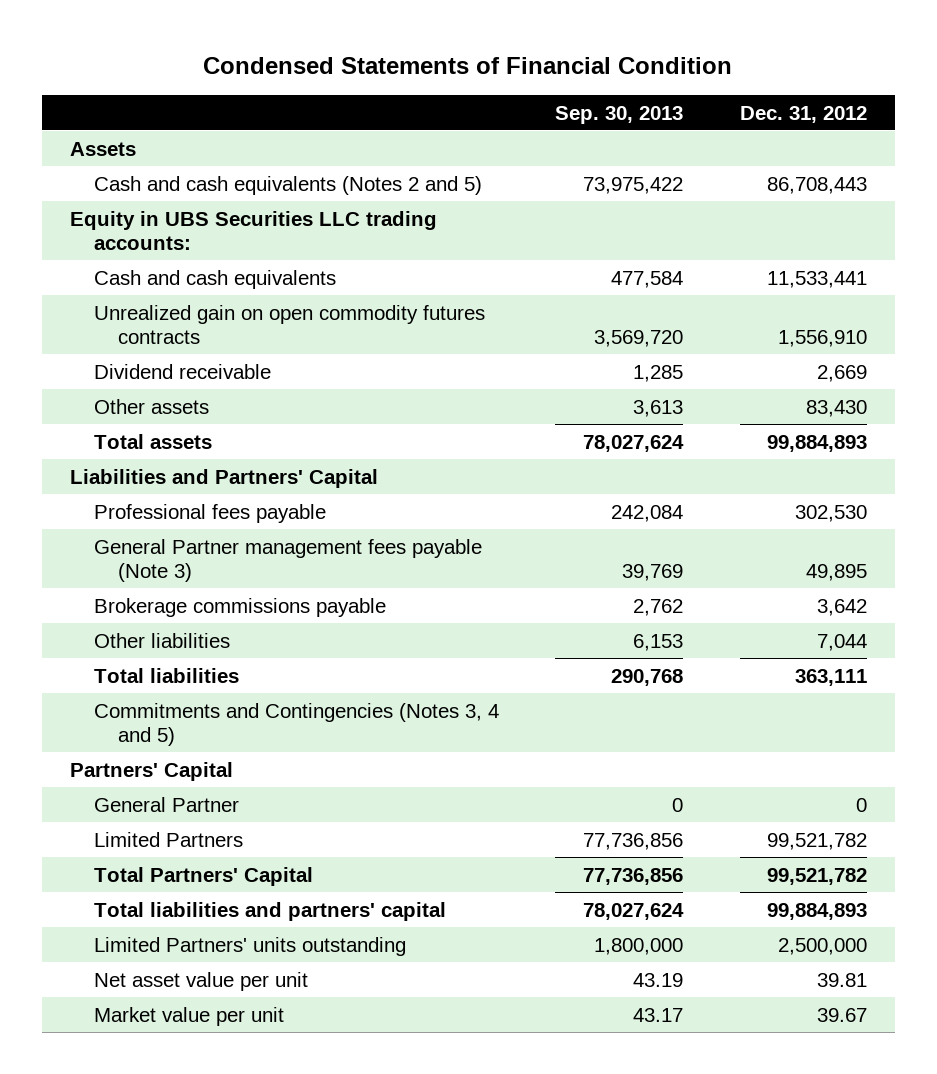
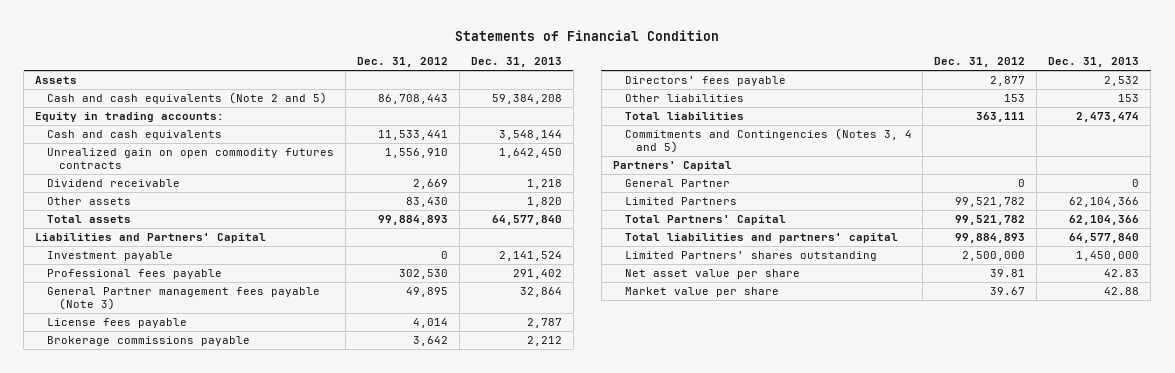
[203,57,733,75] Condensed Statements of Financial Condition -> [455,30,720,42] Statements of Financial Condition
[555,105,684,124] Sep. 30, 2013 -> none
none -> [471,57,563,68] Dec. 31, 2013
[94,175,483,195] Cash and cash equivalents (Notes 2 and 5) -> [47,92,328,105] Cash and cash equivalents (Note 2 and 5)
[70,210,438,251] Equity in UBS Securities LLC trading accounts: -> [35,112,225,123] Equity in trading accounts:
none -> [47,251,174,262] Investment payable
none -> [47,318,188,329] License fees payable
none -> [624,76,786,87] Directors' fees payable
[816,633,867,651] 7,044 -> [1004,94,1026,103] 153
[94,936,407,956] Limited Partners' units outstanding -> [624,251,877,262] Limited Partners' shares outstanding
[94,971,309,991] Net asset value per unit -> [624,269,800,280] Net asset value per share
[94,1006,285,1026] Market value per unit -> [624,287,779,298] Market value per share

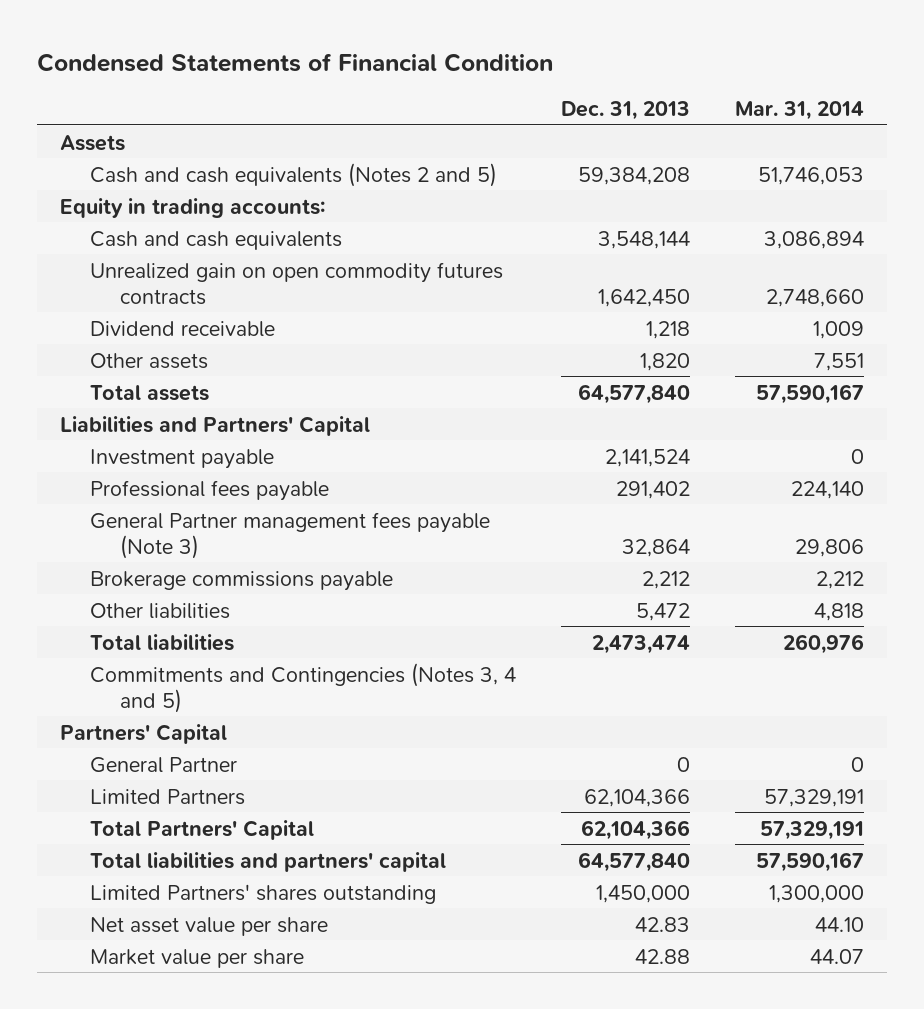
[455,30,720,42] Statements of Financial Condition -> [37,52,554,72] Condensed Statements of Financial Condition
[357,57,449,68] Dec. 31, 2012 -> none
none -> [735,100,865,120] Mar. 31, 2014
[47,92,328,105] Cash and cash equivalents (Note 2 and 5) -> [90,162,498,187] Cash and cash equivalents (Notes 2 and 5)
[47,318,188,329] License fees payable -> none
[624,76,786,87] Directors' fees payable -> none
[1118,94,1140,103] 153 -> [636,602,691,621] 5,472

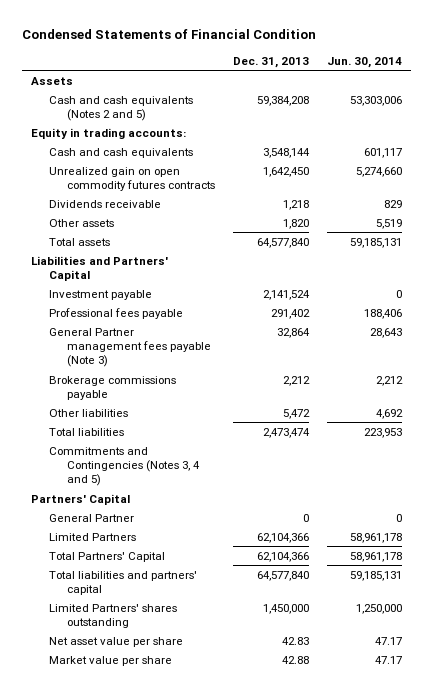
[735,100,865,120] Mar. 31, 2014 -> none
none -> [326,56,402,68] Jun. 30, 2014
[90,320,276,337] Dividend receivable -> [48,199,161,208] Dividends receivable

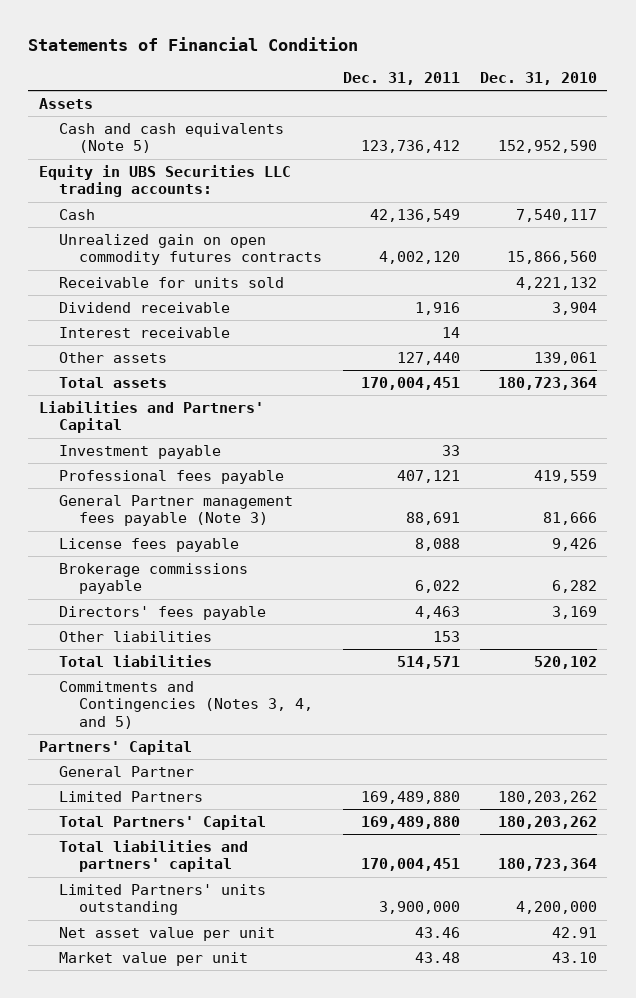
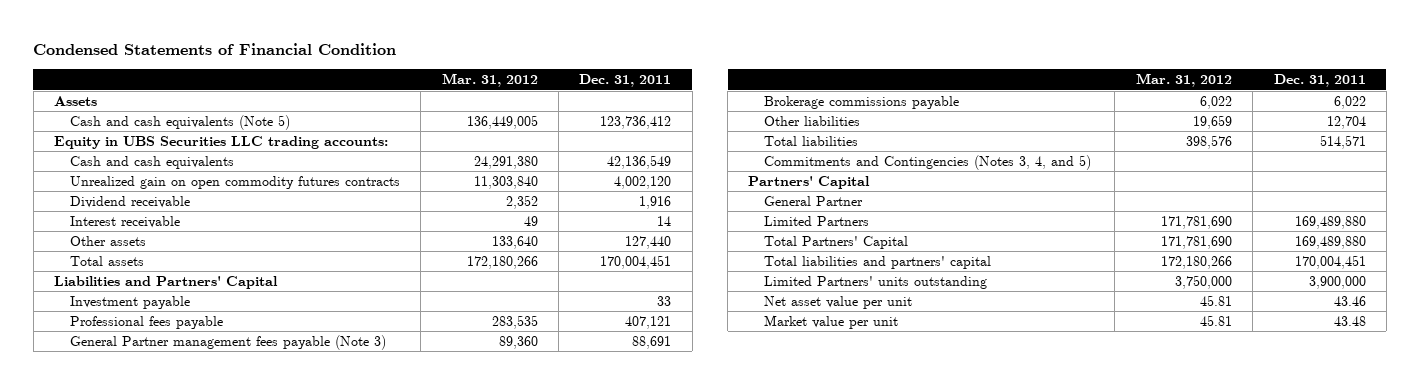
[28,36,359,51] Statements of Financial Condition -> [33,43,397,56] Condensed Statements of Financial Condition
[480,71,598,85] Dec. 31, 2010 -> none
none -> [441,73,538,88] Mar. 31, 2012
[58,208,95,220] Cash -> [69,156,234,170] Cash and cash equivalents
[58,276,284,288] Receivable for units sold -> none
[58,537,239,552] License fees payable -> none
[58,605,266,620] Directors' fees payable -> none
[432,630,460,642] 153 -> [1326,116,1366,130] 12,704

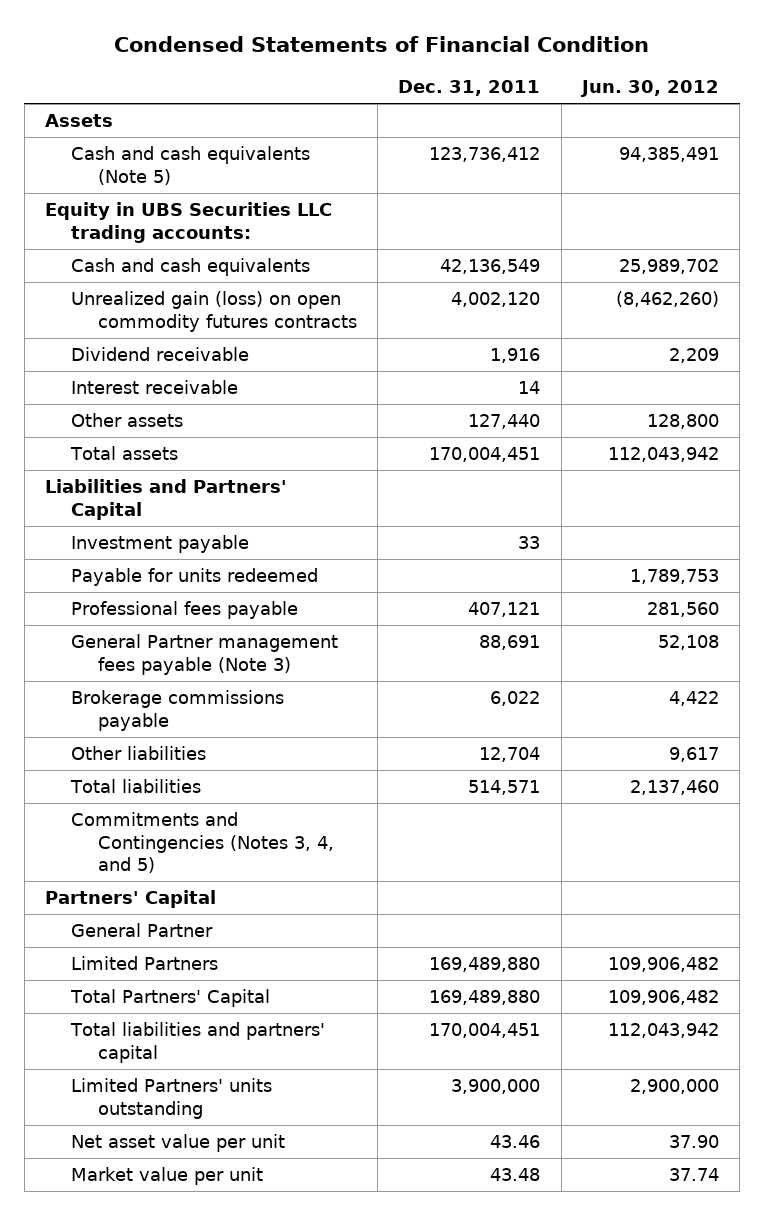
[441,73,538,88] Mar. 31, 2012 -> none
none -> [579,80,719,98] Jun. 30, 2012
[69,176,400,190] Unrealized gain on open commodity futures contracts -> [71,291,357,332] Unrealized gain (loss) on open commodity futures contracts
none -> [71,568,319,587] Payable for units redeemed

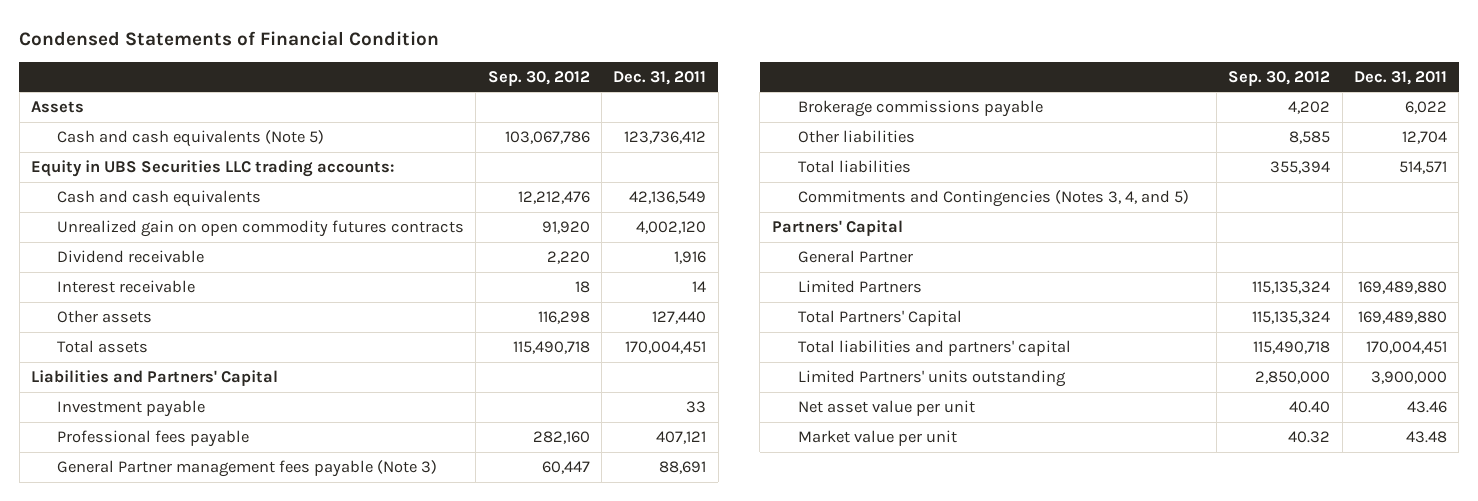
[579,80,719,98] Jun. 30, 2012 -> none
none -> [487,70,590,86] Sep. 30, 2012
[71,291,357,332] Unrealized gain (loss) on open commodity futures contracts -> [57,220,465,238] Unrealized gain on open commodity futures contracts
[71,568,319,587] Payable for units redeemed -> none

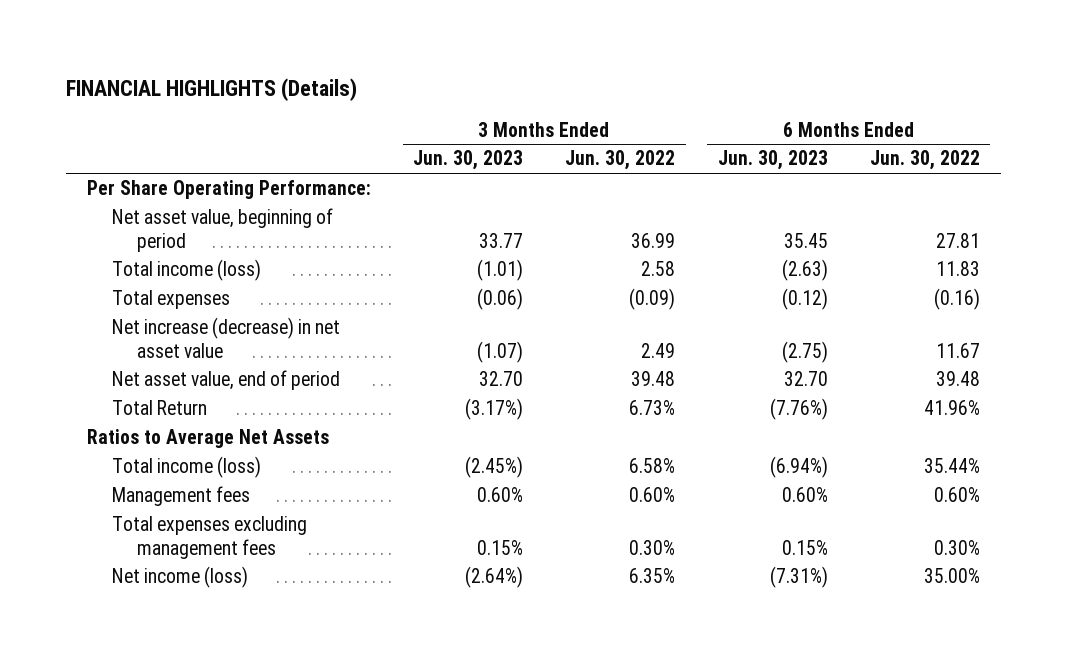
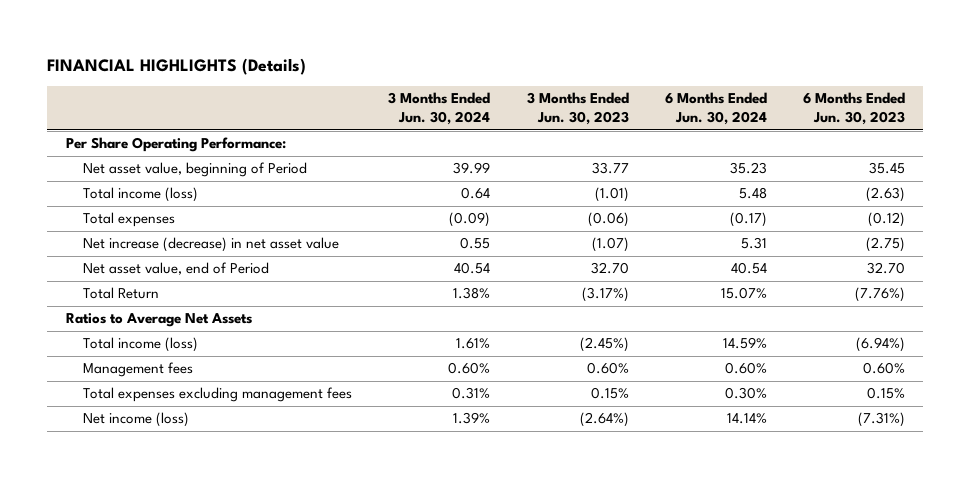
[565,150,676,171] Jun. 30, 2022 -> none
[869,150,980,171] Jun. 30, 2022 -> none
none -> [388,91,491,126] 3 Months Ended Jun. 30, 2024
none -> [664,91,767,126] 6 Months Ended Jun. 30, 2024
[112,208,334,252] Net asset value, beginning of period -> [83,162,308,178] Net asset value, beginning of Period
[112,370,341,391] Net asset value, end of period -> [83,262,270,276] Net asset value, end of Period

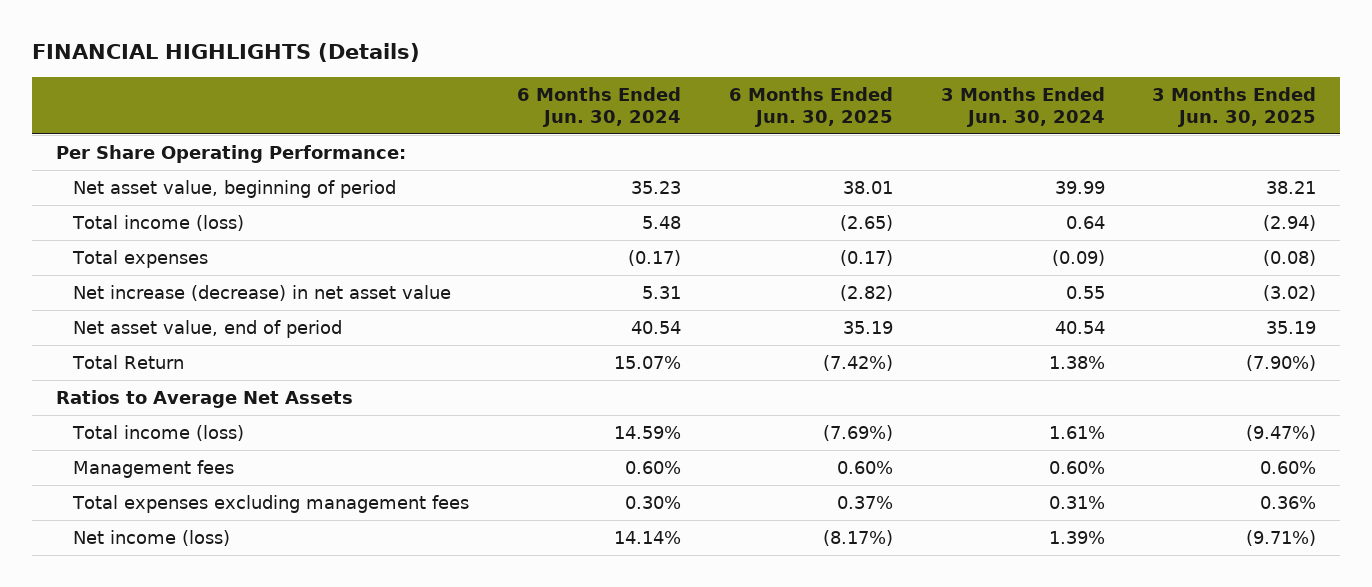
[526,91,629,126] 3 Months Ended Jun. 30, 2023 -> none
[803,91,906,126] 6 Months Ended Jun. 30, 2023 -> none
none -> [728,86,893,127] 6 Months Ended Jun. 30, 2025
none -> [1152,86,1317,127] 3 Months Ended Jun. 30, 2025
[83,162,308,178] Net asset value, beginning of Period -> [73,179,397,198] Net asset value, beginning of period
[83,262,270,276] Net asset value, end of Period -> [73,319,343,338] Net asset value, end of period

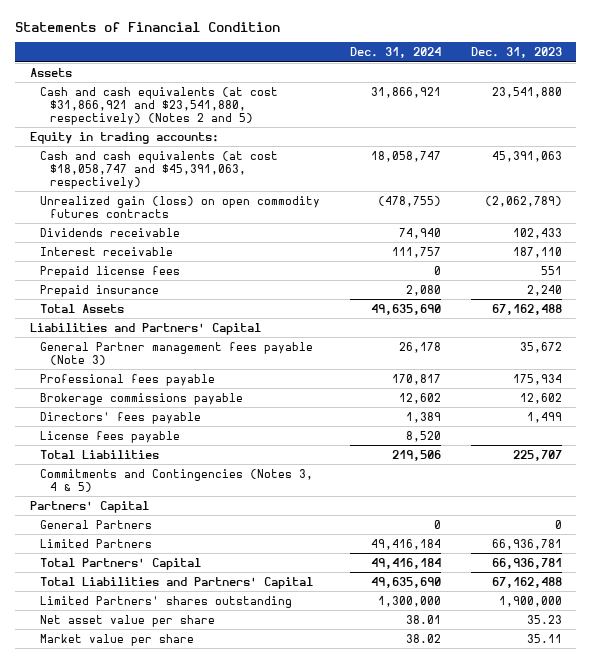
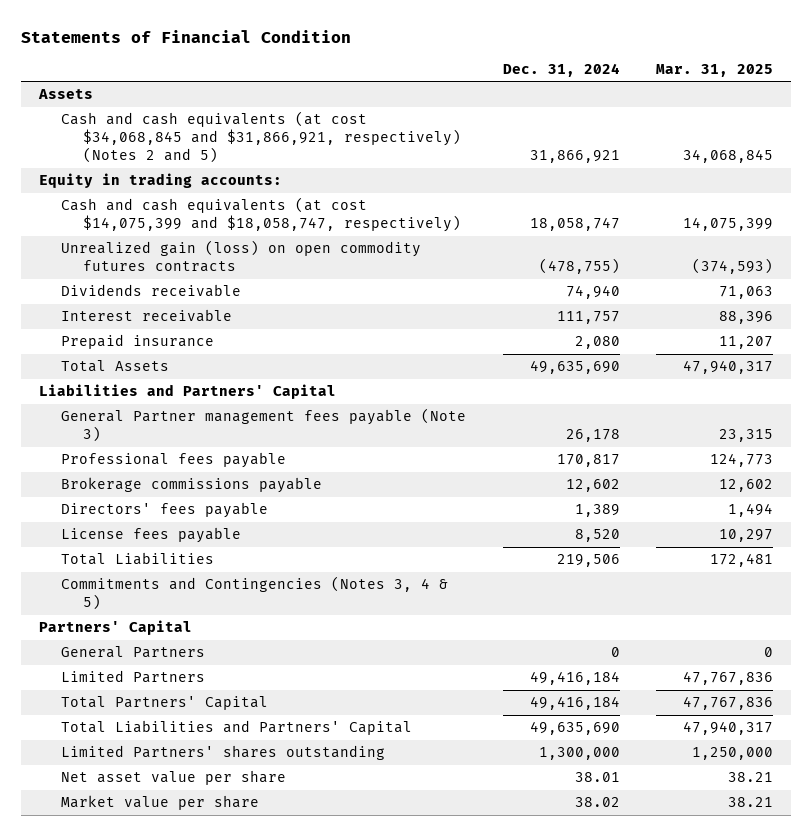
[470,47,562,59] Dec. 31, 2023 -> none
none -> [656,63,774,77] Mar. 31, 2025
[39,86,278,126] Cash and cash equivalents (at cost $31,866,921 and $23,541,880, respectively) (Notes 2 and 5) -> [61,111,462,164] Cash and cash equivalents (at cost $34,068,845 and $31,866,921, respectively) (Notes 2 and 5)
[39,150,278,190] Cash and cash equivalents (at cost $18,058,747 and $45,391,063, respectively) -> [61,197,462,233] Cash and cash equivalents (at cost $14,075,399 and $18,058,747, respectively)
[39,265,180,278] Prepaid license fees -> none

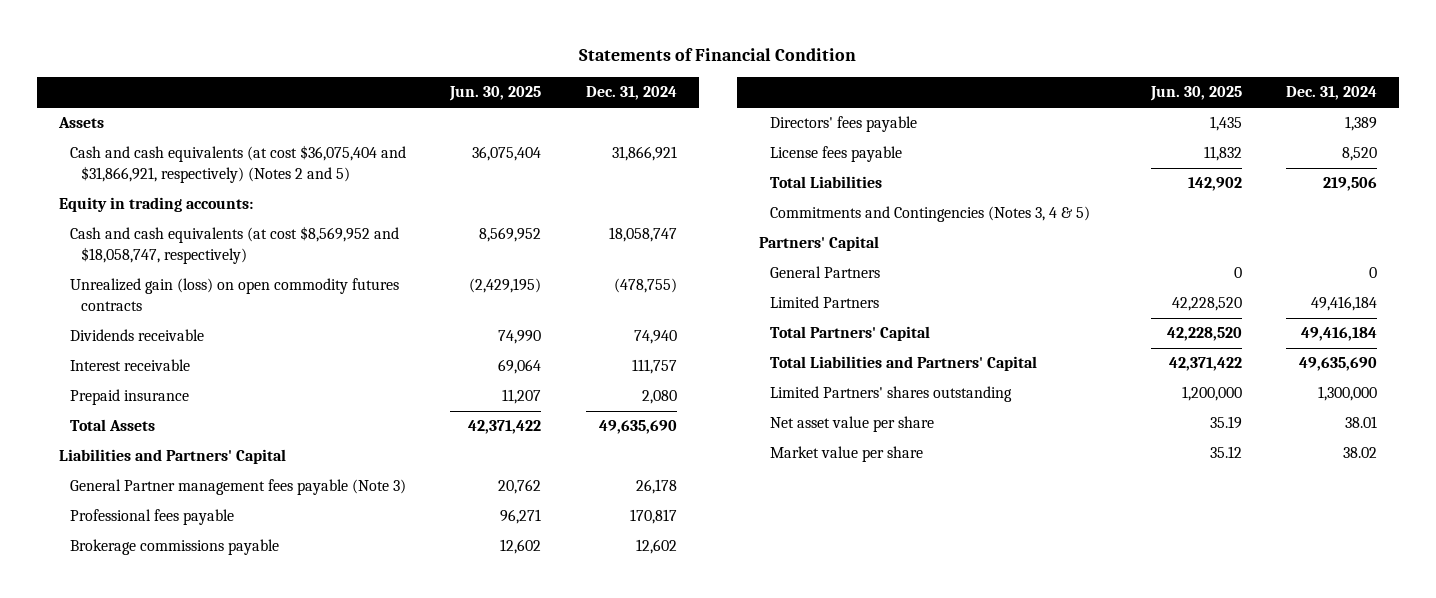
[656,63,774,77] Mar. 31, 2025 -> none
none -> [449,86,542,102] Jun. 30, 2025
[61,111,462,164] Cash and cash equivalents (at cost $34,068,845 and $31,866,921, respectively) (Notes 2 and 5) -> [70,145,407,183] Cash and cash equivalents (at cost $36,075,404 and $31,866,921, respectively) (Notes 2 and 5)
[61,197,462,233] Cash and cash equivalents (at cost $14,075,399 and $18,058,747, respectively) -> [70,226,400,264] Cash and cash equivalents (at cost $8,569,952 and $18,058,747, respectively)

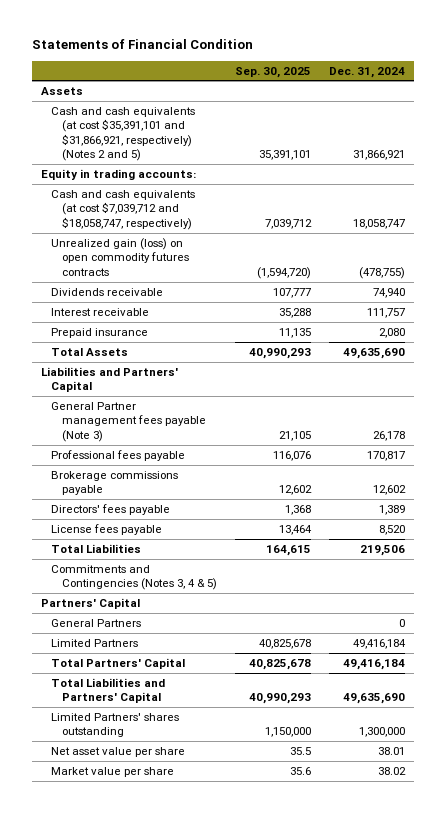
[449,86,542,102] Jun. 30, 2025 -> none
none -> [234,66,311,78] Sep. 30, 2025
[70,145,407,183] Cash and cash equivalents (at cost $36,075,404 and $31,866,921, respectively) (Notes 2 and 5) -> [51,106,196,162] Cash and cash equivalents (at cost $35,391,101 and $31,866,921, respectively) (Notes 2 and 5)
[70,226,400,264] Cash and cash equivalents (at cost $8,569,952 and $18,058,747, respectively) -> [51,189,196,230] Cash and cash equivalents (at cost $7,039,712 and $18,058,747, respectively)

